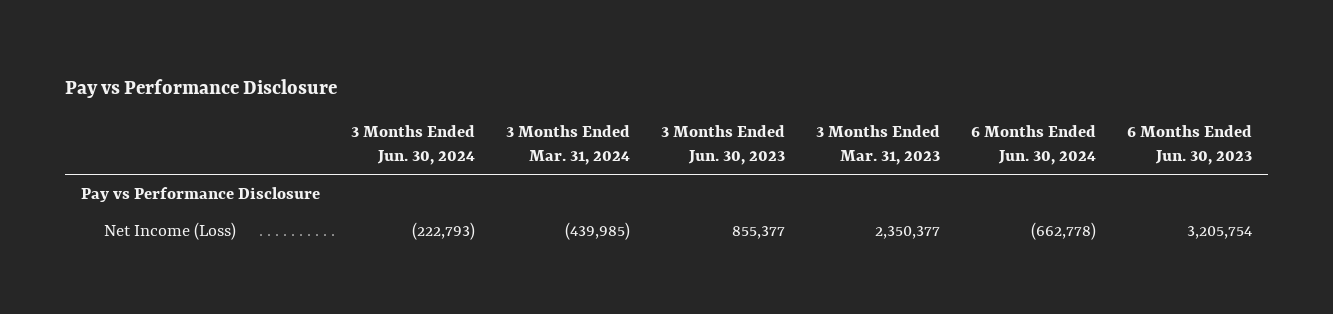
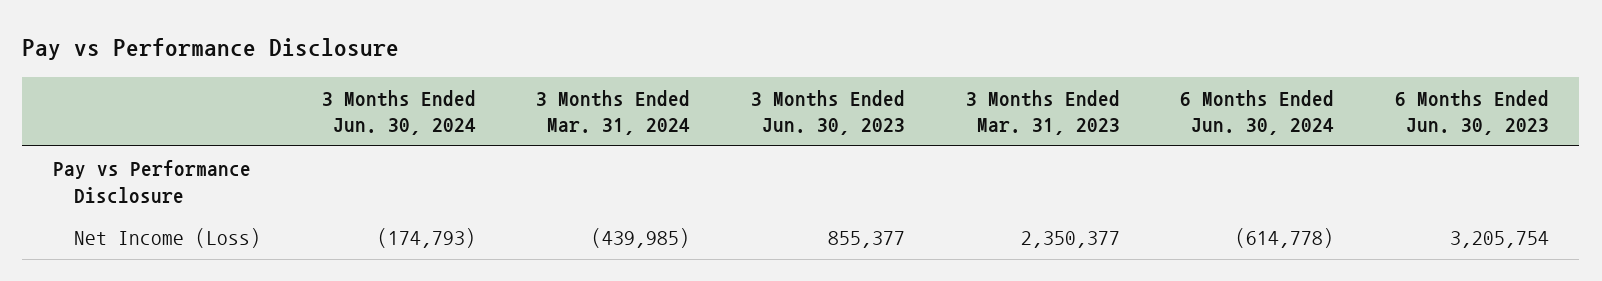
[411,221,475,240] (222,793) -> [376,228,476,249] (174,793)
[1031,221,1097,240] (662,778) -> [1235,228,1335,249] (614,778)

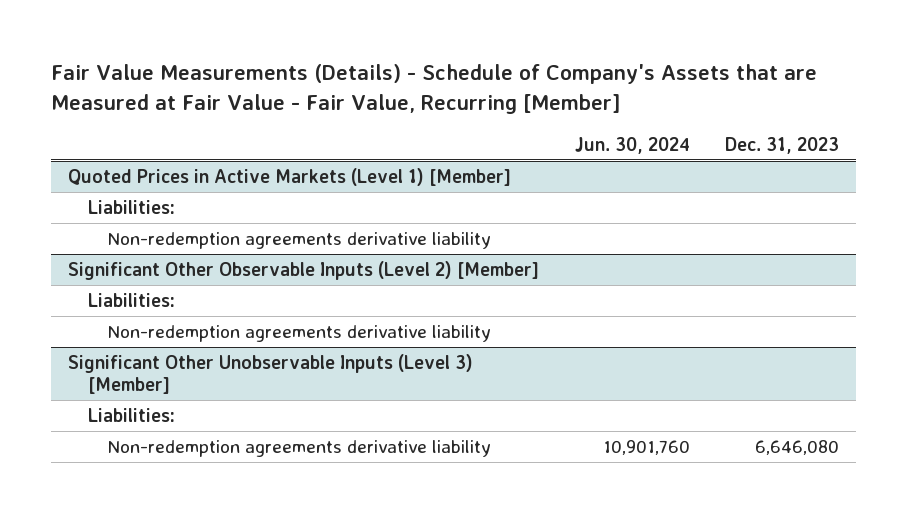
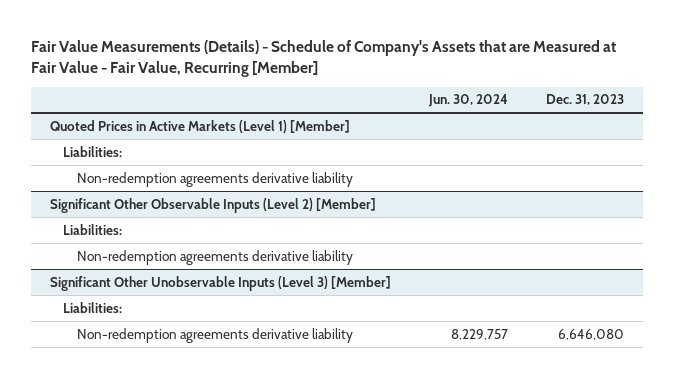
[602,439,690,455] 10,901,760 -> [450,328,508,340] 8,229,757

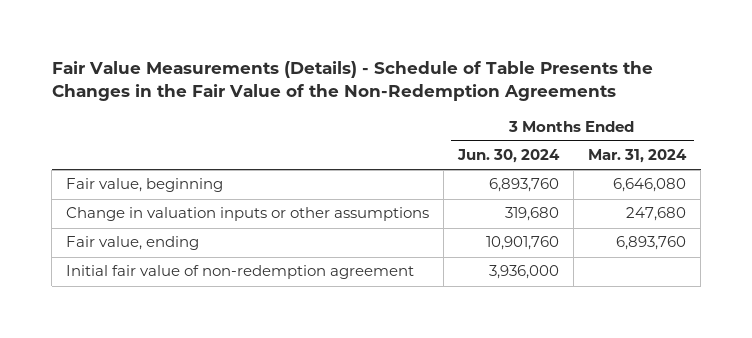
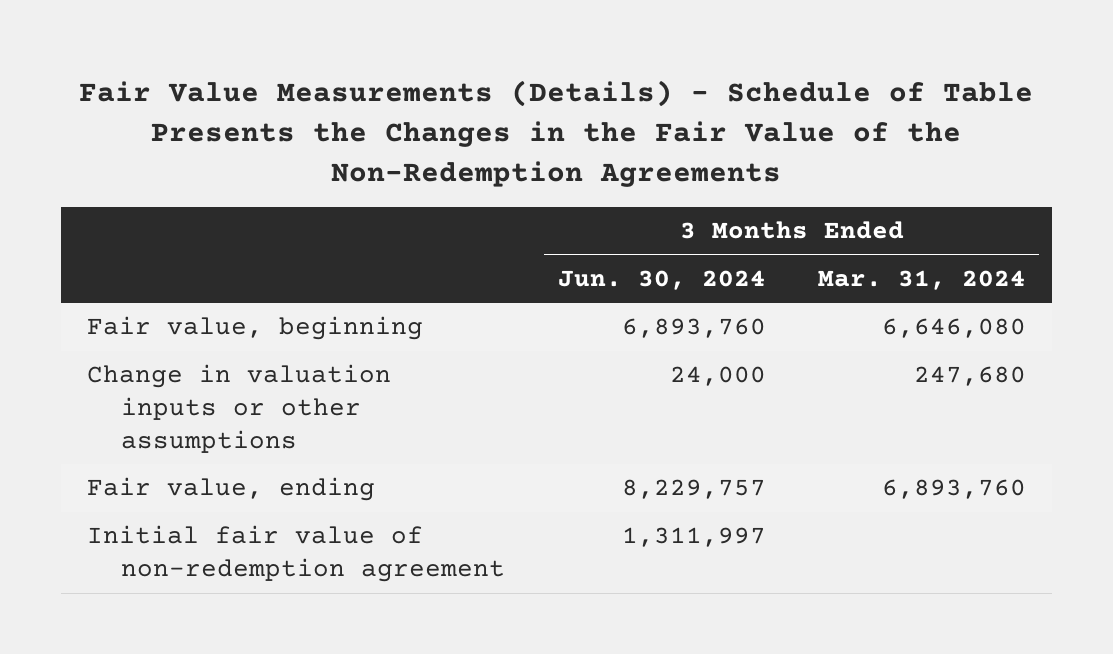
[505,207,560,222] 319,680 -> [669,366,766,387] 24,000
[486,236,560,251] 10,901,760 -> [621,479,766,500] 8,229,757
[489,265,560,280] 3,936,000 -> [621,527,766,548] 1,311,997

